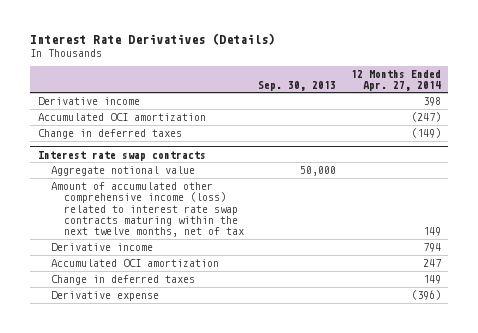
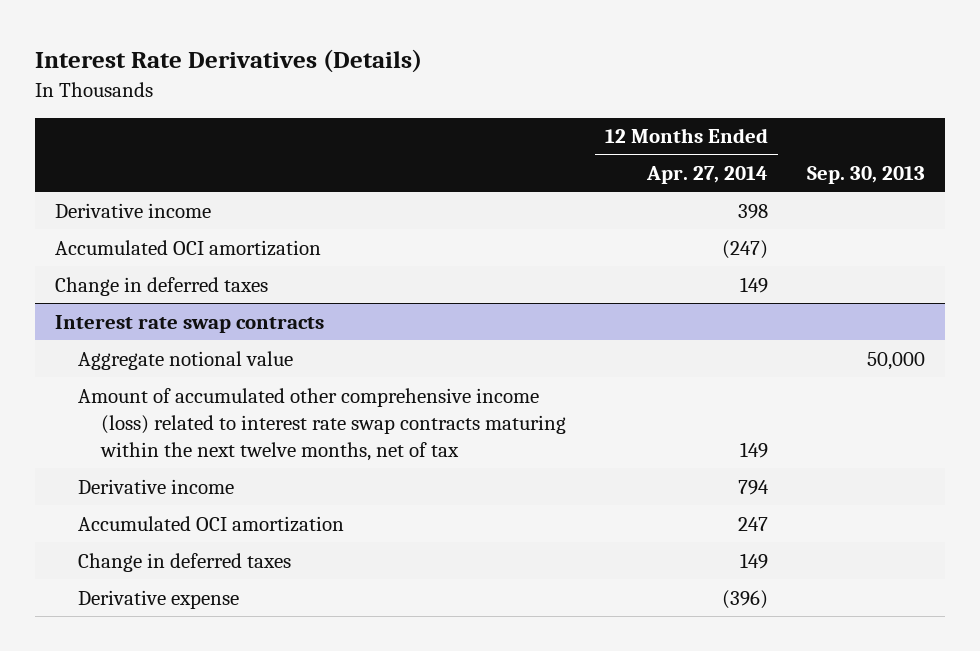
[410,127,441,138] (149) -> [740,276,769,293] 149

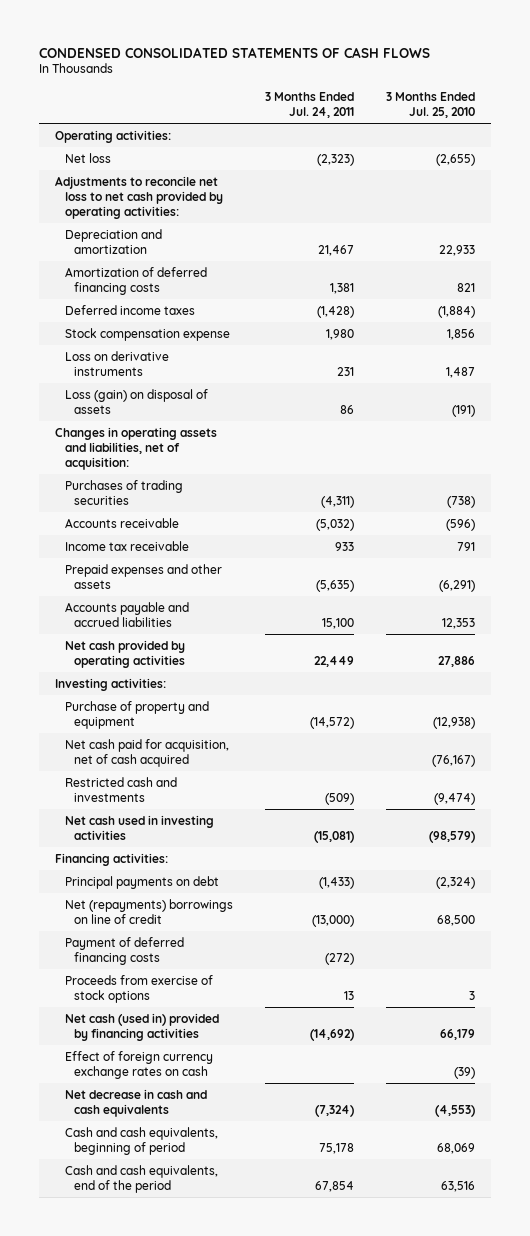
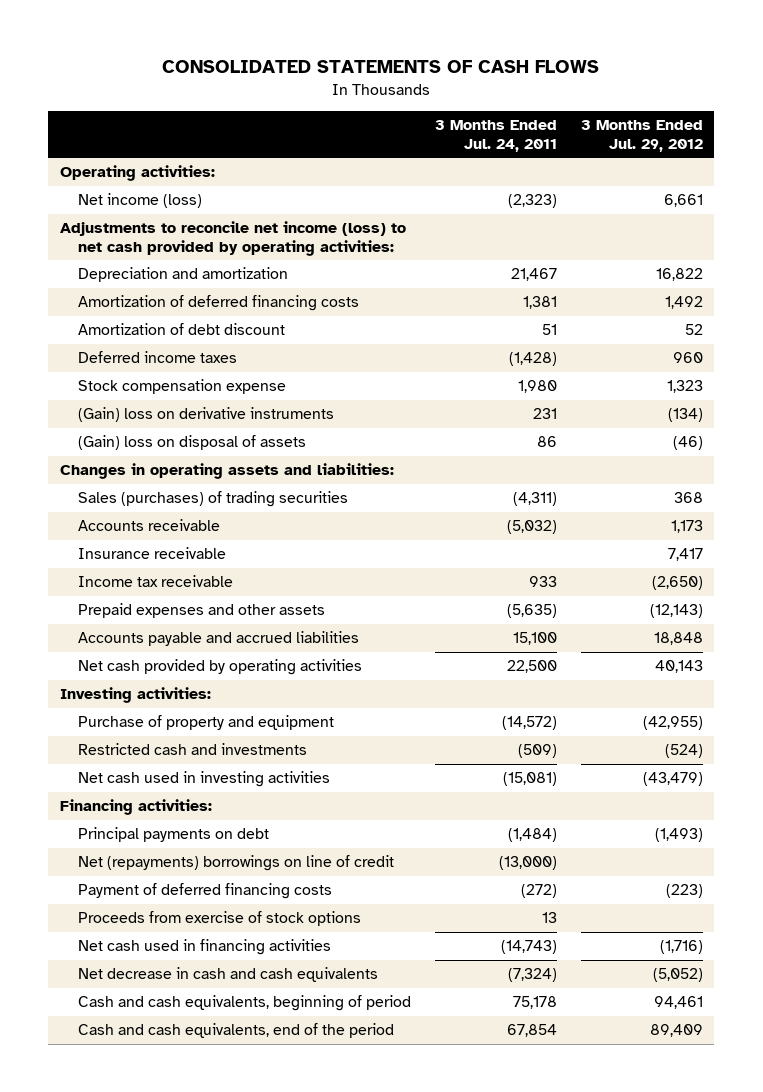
[39,46,431,58] CONDENSED CONSOLIDATED STATEMENTS OF CASH FLOWS -> [162,60,600,74] CONSOLIDATED STATEMENTS OF CASH FLOWS
[385,91,475,118] 3 Months Ended Jul. 25, 2010 -> none
none -> [580,120,703,152] 3 Months Ended Jul. 29, 2012
[64,152,111,163] Net loss -> [77,193,202,209] Net income (loss)
[55,175,223,219] Adjustments to reconcile net loss to net cash provided by operating activities: -> [60,221,407,256] Adjustments to reconcile net income (loss) to net cash provided by operating activities:
none -> [77,323,285,336] Amortization of debt discount
[64,350,169,376] Loss on derivative instruments -> [77,407,334,423] (Gain) loss on derivative instruments
[64,388,208,414] Loss (gain) on disposal of assets -> [77,435,306,451] (Gain) loss on disposal of assets
[55,426,218,470] Changes in operating assets and liabilities, net of acquisition: -> [60,463,395,480] Changes in operating assets and liabilities:
[64,479,183,505] Purchases of trading securities -> [77,491,348,508] Sales (purchases) of trading securities
none -> [77,547,226,560] Insurance receivable
[313,655,354,667] 22,449 -> [506,660,557,674] 22,500
[64,738,229,767] Net cash paid for acquisition, net of cash acquired -> none
[318,876,354,889] (1,433) -> [507,828,557,843] (1,484)
[64,1050,213,1079] Effect of foreign currency exchange rates on cash -> none
[64,1012,219,1041] Net cash (used in) provided by financing activities -> [77,939,331,956] Net cash used in financing activities
[309,1028,354,1041] (14,692) -> [500,940,557,955] (14,743)

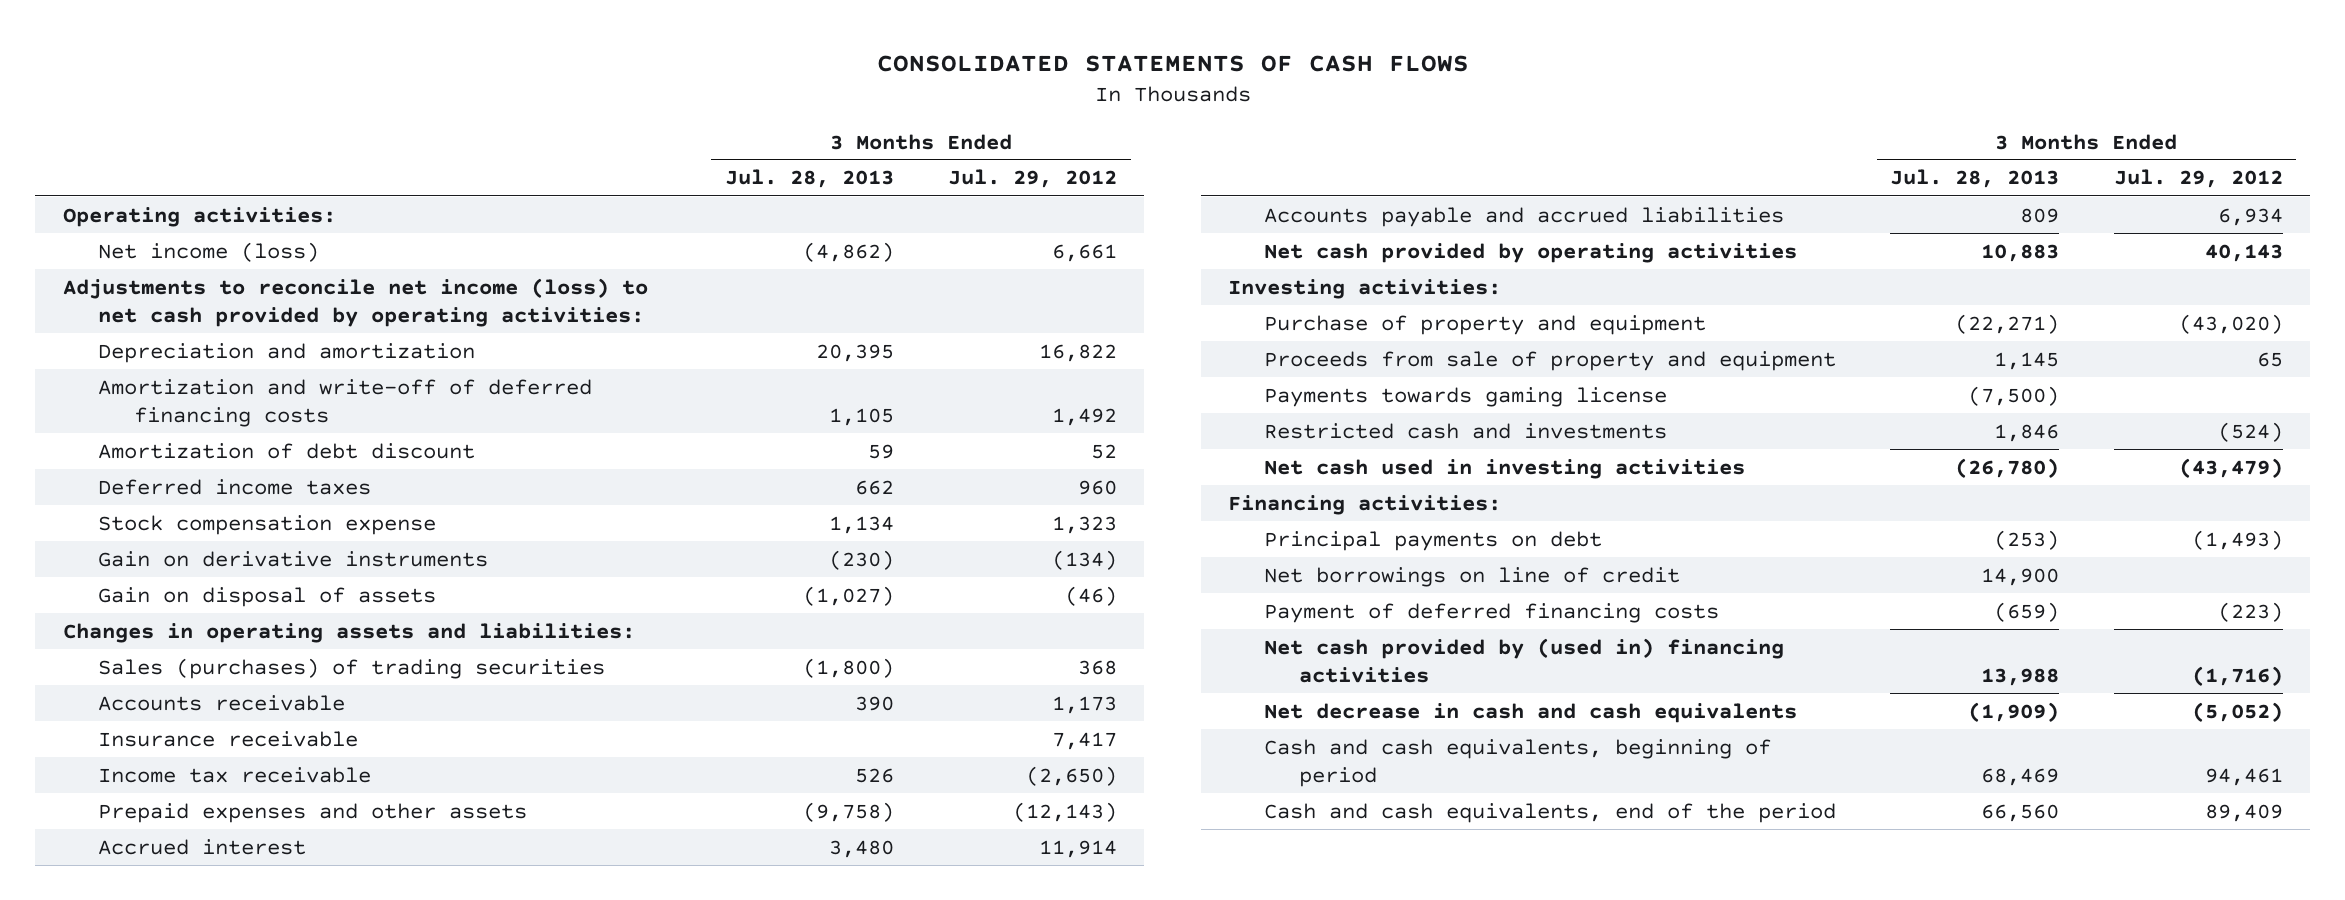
[434,120,557,152] 3 Months Ended Jul. 24, 2011 -> none
none -> [724,169,894,189] Jul. 28, 2013
[77,295,359,312] Amortization of deferred financing costs -> [98,378,593,427] Amortization and write-off of deferred financing costs
[77,407,334,423] (Gain) loss on derivative instruments -> [98,550,489,567] Gain on derivative instruments
[77,435,306,451] (Gain) loss on disposal of assets -> [98,586,437,607] Gain on disposal of assets
none -> [98,838,307,855] Accrued interest
[653,632,703,646] 18,848 -> [2217,207,2283,226] 6,934
[642,716,703,731] (42,955) -> [2178,313,2283,334] (43,020)
none -> [1263,350,1836,371] Proceeds from sale of property and equipment
none -> [1263,386,1667,407] Payments towards gaming license
[77,855,394,872] Net (repayments) borrowings on line of credit -> [1263,566,1680,587] Net borrowings on line of credit
[77,911,361,927] Proceeds from exercise of stock options -> none
[77,939,331,956] Net cash used in financing activities -> [1263,637,1784,683] Net cash provided by (used in) financing activities

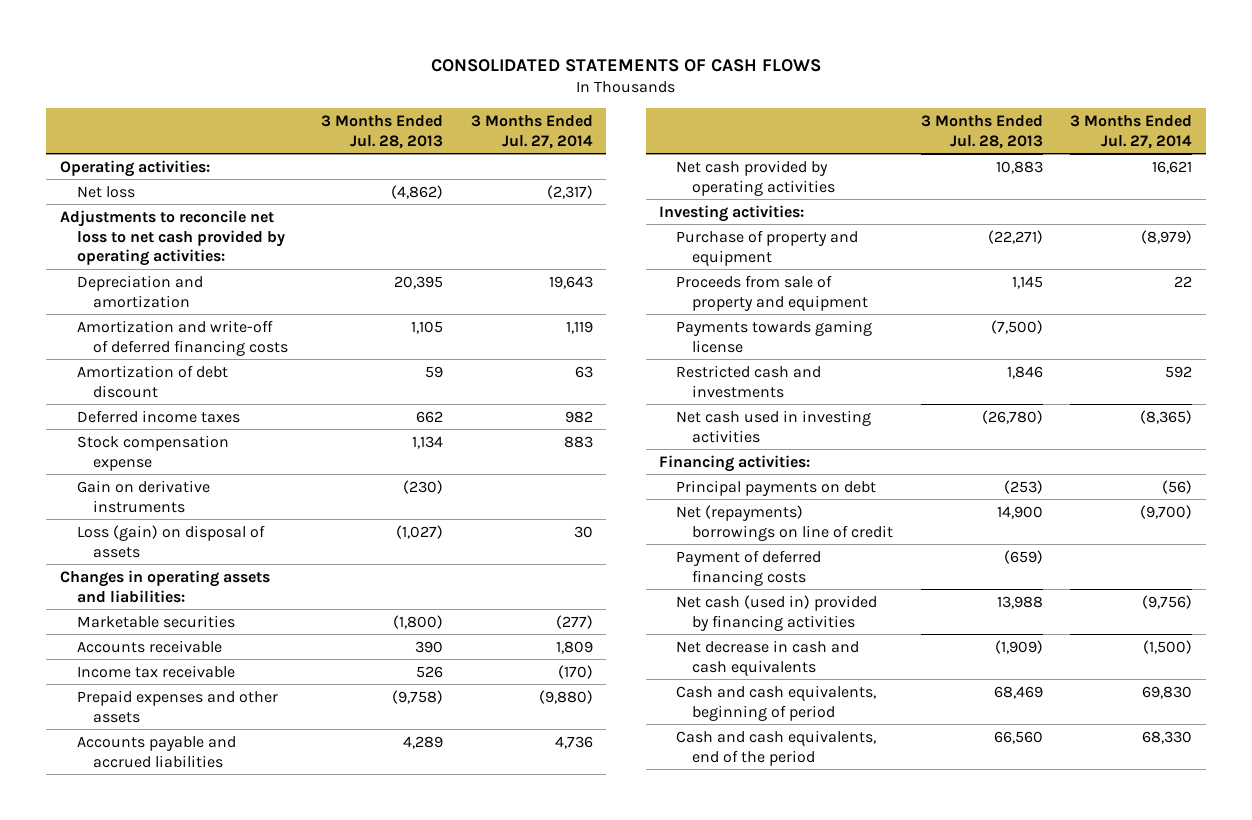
[948,169,1118,189] Jul. 29, 2012 -> none
none -> [470,114,593,149] 3 Months Ended Jul. 27, 2014
[98,241,320,262] Net income (loss) -> [76,185,135,198] Net loss
[62,277,648,327] Adjustments to reconcile net income (loss) to net cash provided by operating activities: -> [60,209,285,267] Adjustments to reconcile net loss to net cash provided by operating activities:
[98,586,437,607] Gain on disposal of assets -> [76,524,265,558] Loss (gain) on disposal of assets
[98,657,606,679] Sales (purchases) of trading securities -> [76,614,235,628] Marketable securities
[98,730,359,747] Insurance receivable -> none
[98,838,307,855] Accrued interest -> none
[2020,207,2060,223] 809 -> [403,735,444,749] 4,289
[1263,566,1680,587] Net borrowings on line of credit -> [675,504,894,541] Net (repayments) borrowings on line of credit
[1263,637,1784,683] Net cash provided by (used in) financing activities -> [675,594,877,631] Net cash (used in) provided by financing activities

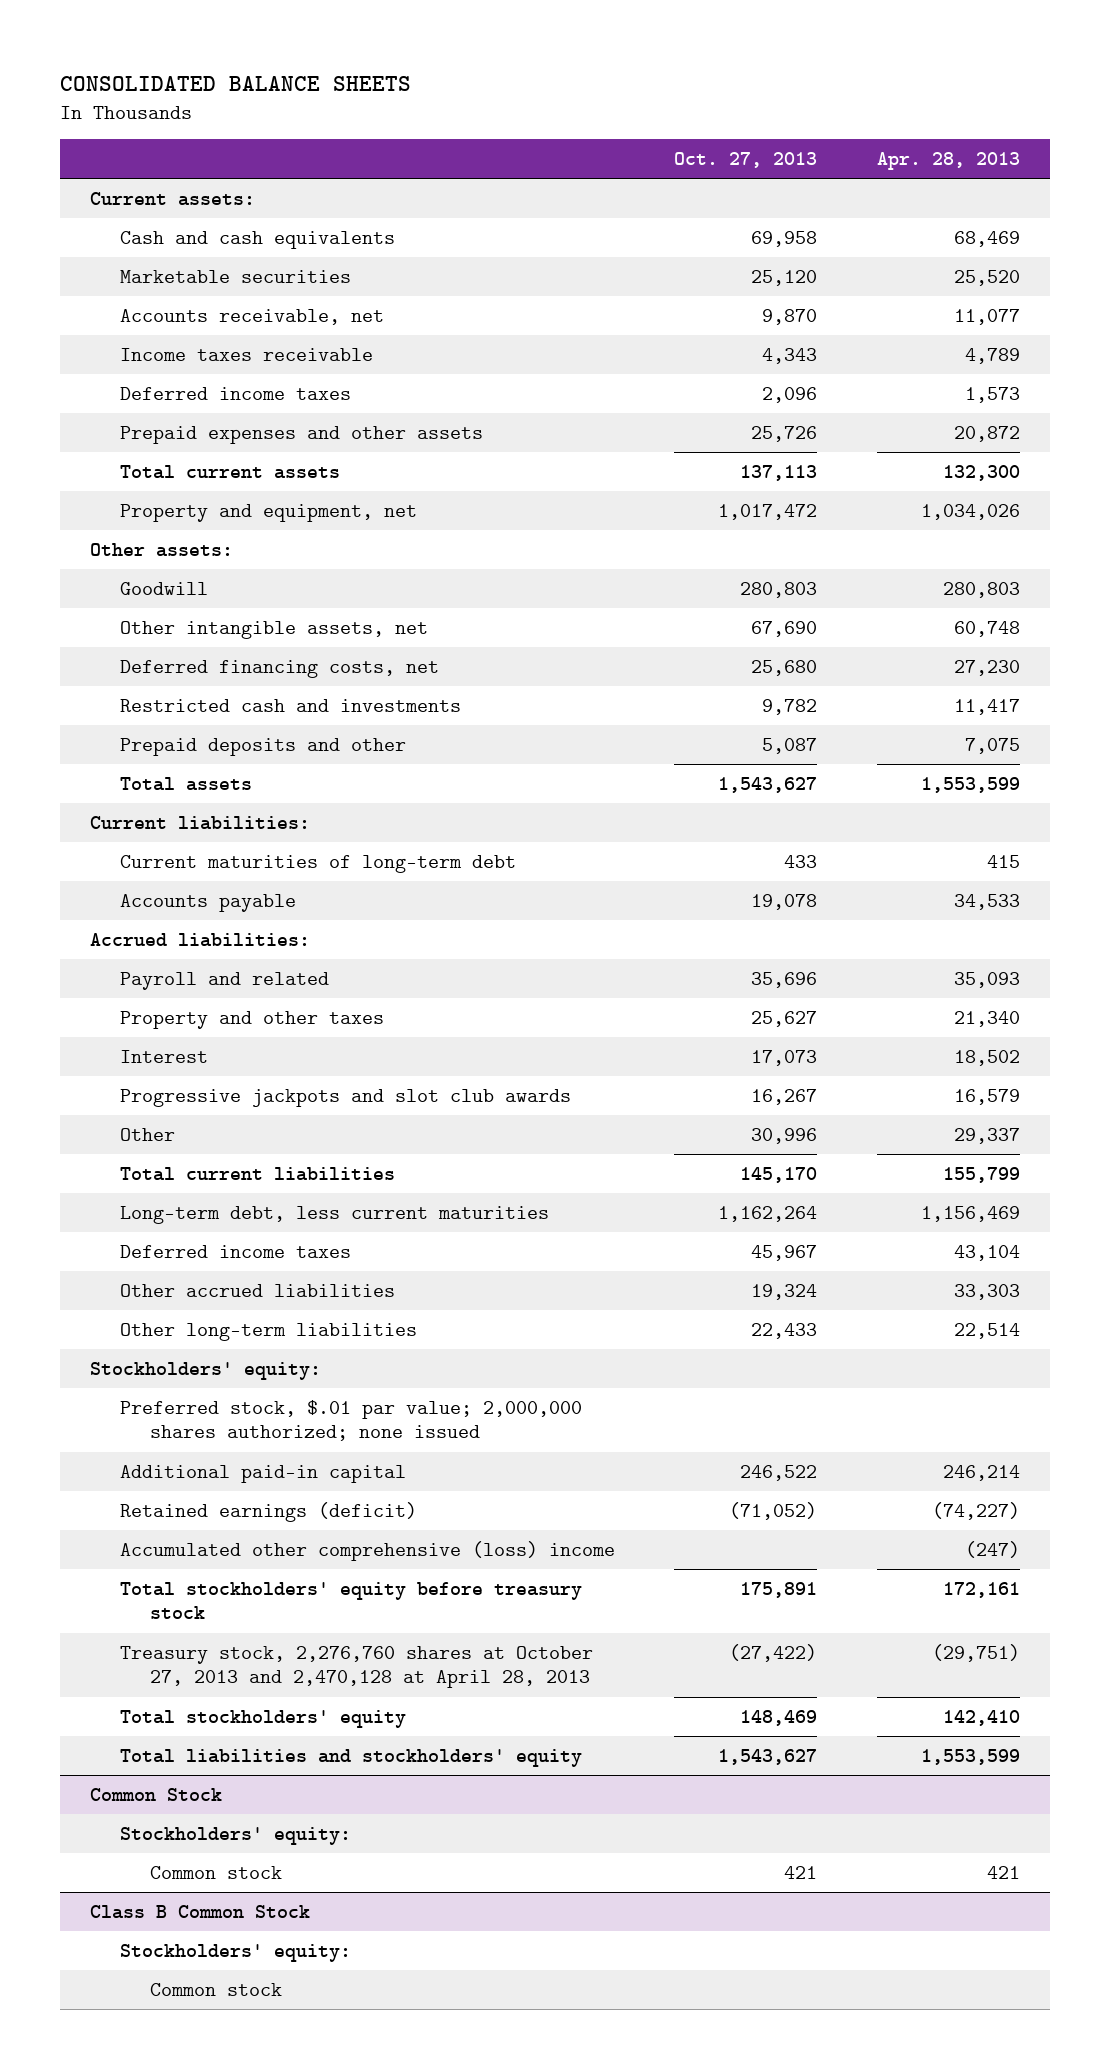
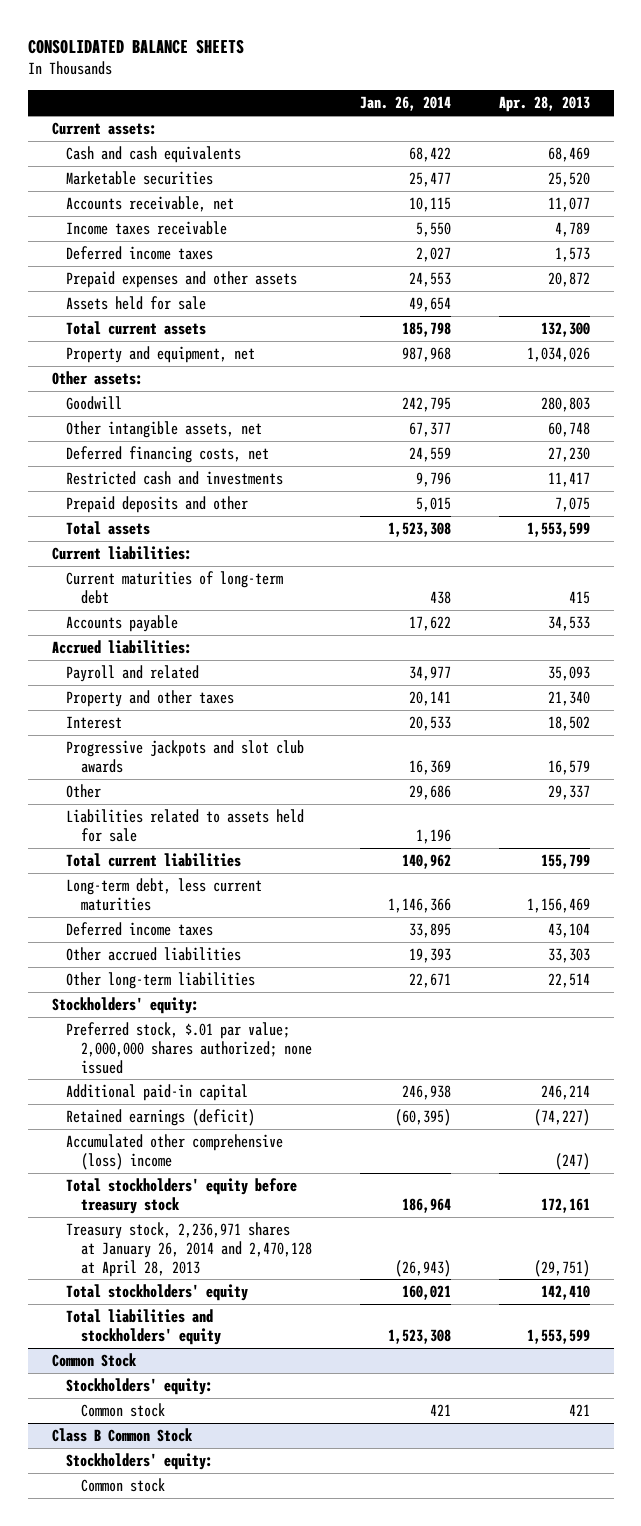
[674,151,818,168] Oct. 27, 2013 -> none
none -> [359,96,451,112] Jan. 26, 2014
none -> [66,296,207,311] Assets held for sale
none -> [66,809,305,842] Liabilities related to assets held for sale
[119,1645,593,1689] Treasury stock, 2,276,760 shares at October 27, 2013 and 2,470,128 at April 28, 2013 -> [66,1222,312,1277] Treasury stock, 2,236,971 shares at January 26, 2014 and 2,470,128 at April 28, 2013

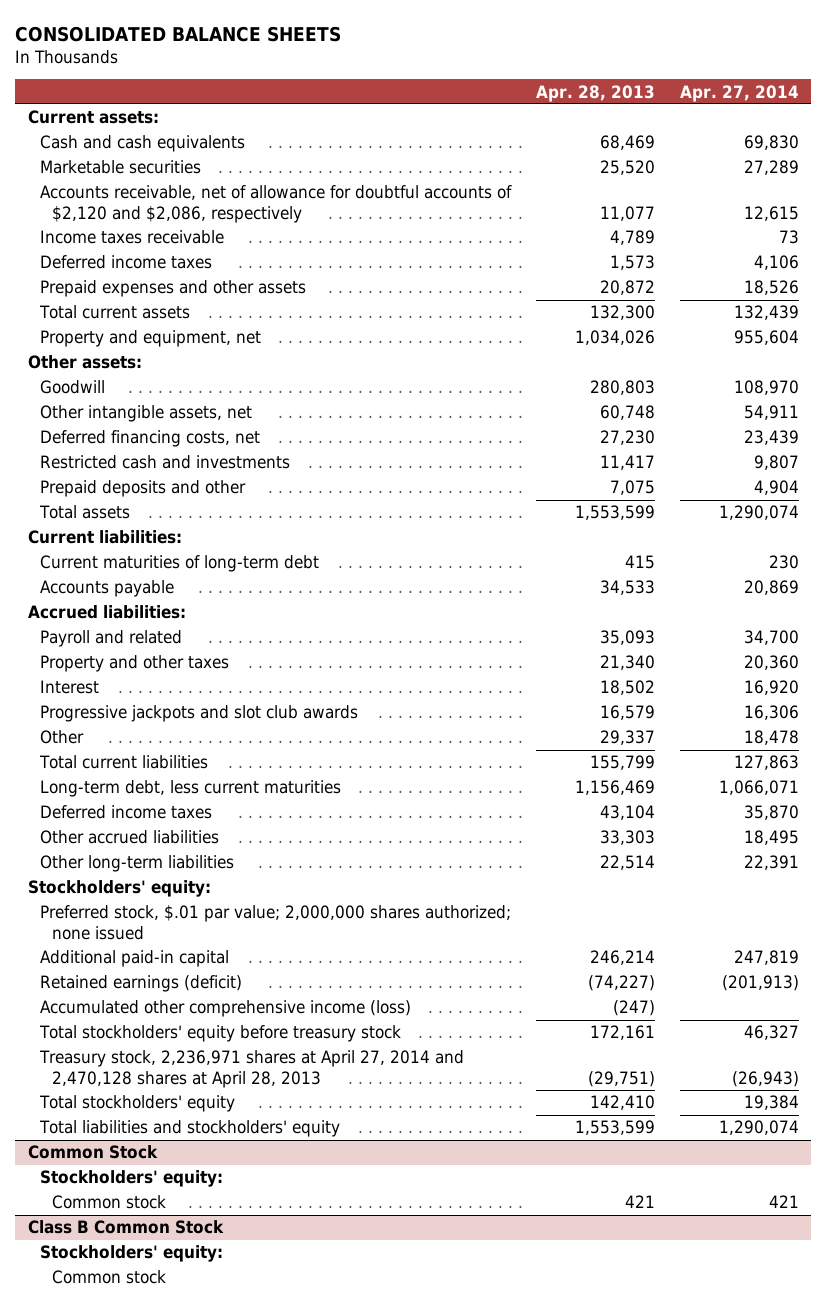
[359,96,451,112] Jan. 26, 2014 -> none
none -> [679,84,799,102] Apr. 27, 2014
[66,196,235,213] Accounts receivable, net -> [39,185,512,224] Accounts receivable, net of allowance for doubtful accounts of $2,120 and $2,086, respectively
[66,296,207,311] Assets held for sale -> none
[66,809,305,842] Liabilities related to assets held for sale -> none
[66,1134,284,1170] Accumulated other comprehensive (loss) income -> [39,1000,411,1018] Accumulated other comprehensive income (loss)
[66,1222,312,1277] Treasury stock, 2,236,971 shares at January 26, 2014 and 2,470,128 at April 28, 2013 -> [38,1050,464,1089] Treasury stock, 2,236,971 shares at April 27, 2014 and 2,470,128 shares at April 28, 2013

